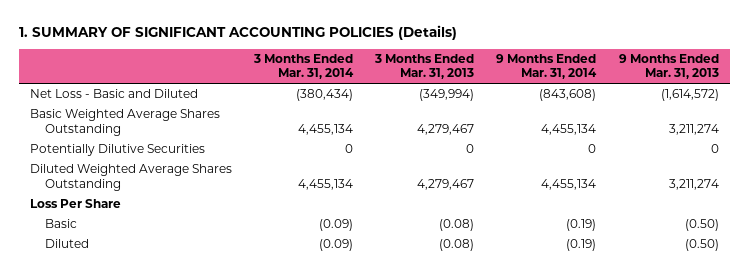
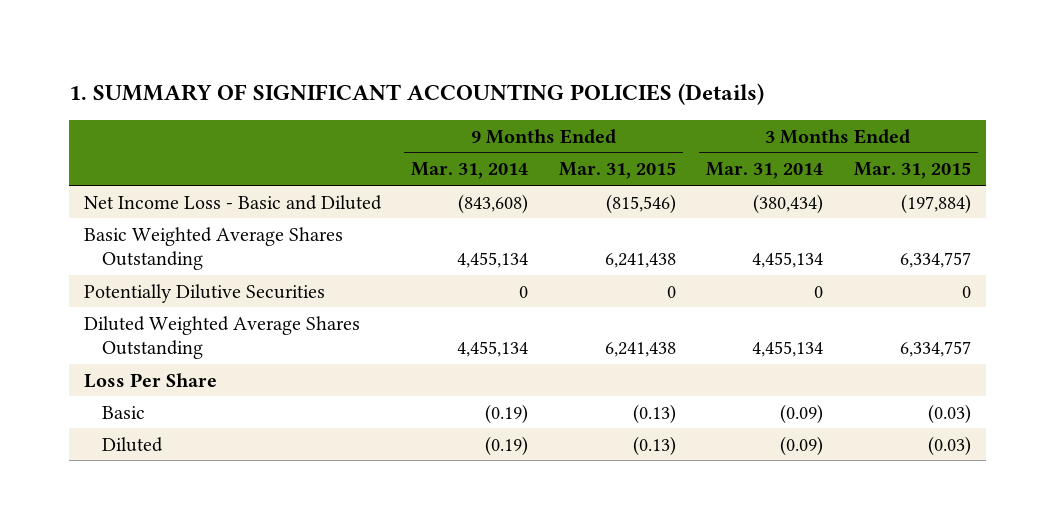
[374,53,475,80] 3 Months Ended Mar. 31, 2013 -> none
[618,53,719,80] 9 Months Ended Mar. 31, 2013 -> none
none -> [558,162,676,180] Mar. 31, 2015
none -> [853,162,971,180] Mar. 31, 2015
[29,89,198,99] Net Loss - Basic and Diluted -> [84,194,383,210] Net Income Loss - Basic and Diluted

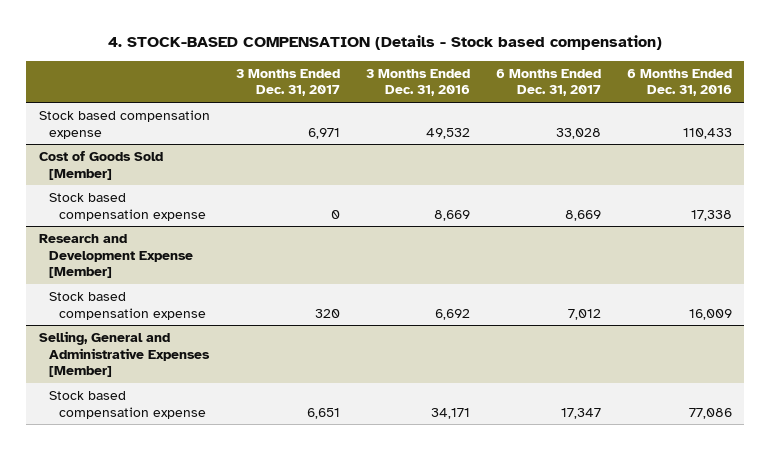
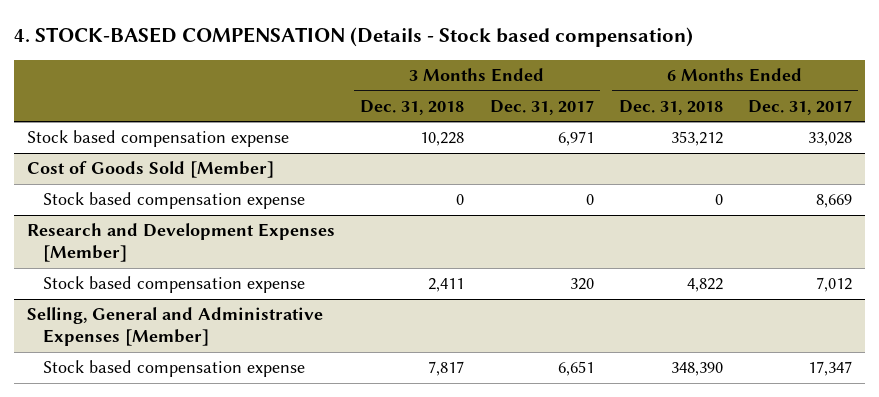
[365,68,470,97] 3 Months Ended Dec. 31, 2016 -> none
[626,68,732,97] 6 Months Ended Dec. 31, 2016 -> none
none -> [360,99,465,115] Dec. 31, 2018
none -> [618,99,723,115] Dec. 31, 2018
[38,233,193,279] Research and Development Expense [Member] -> [26,223,335,262] Research and Development Expenses [Member]

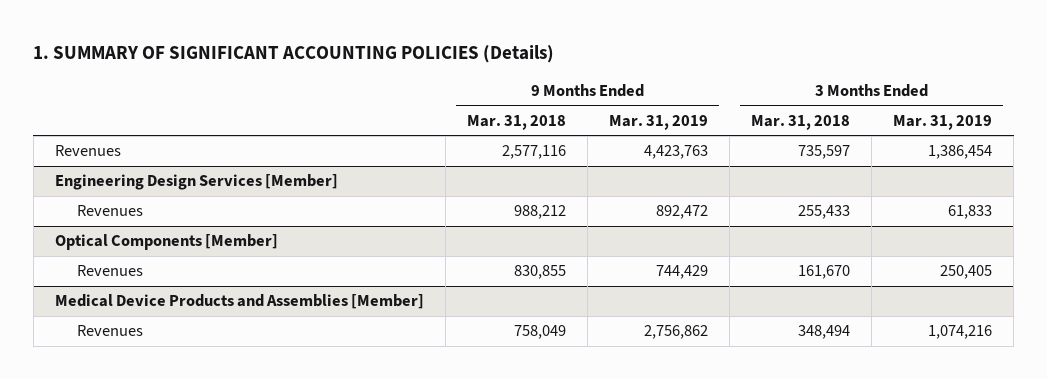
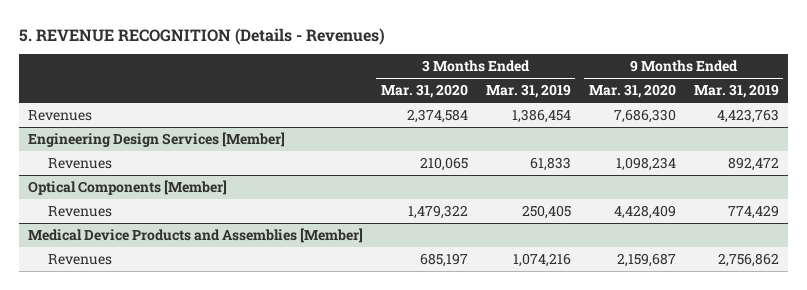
[33,44,555,63] 1. SUMMARY OF SIGNIFICANT ACCOUNTING POLICIES (Details) -> [19,27,386,45] 5. REVENUE RECOGNITION (Details - Revenues)
[466,114,566,130] Mar. 31, 2018 -> none
[751,114,851,130] Mar. 31, 2018 -> none
none -> [380,84,468,99] Mar. 31, 2020
none -> [588,84,676,99] Mar. 31, 2020
[656,265,709,280] 744,429 -> [727,204,779,219] 774,429

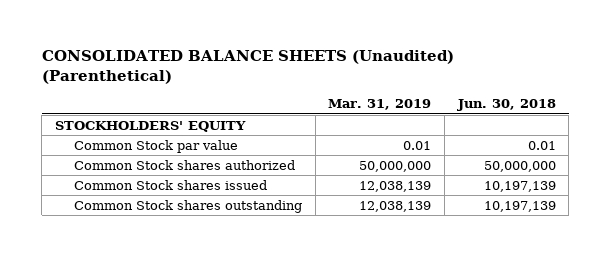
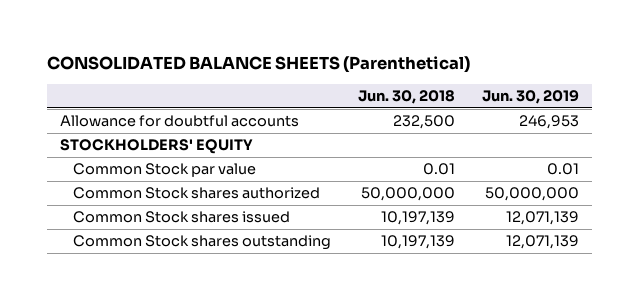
[41,50,454,85] CONSOLIDATED BALANCE SHEETS (Unaudited) (Parenthetical) -> [46,56,470,74] CONSOLIDATED BALANCE SHEETS (Parenthetical)
[328,99,432,111] Mar. 31, 2019 -> none
none -> [482,90,580,105] Jun. 30, 2019
none -> [60,115,300,128] Allowance for doubtful accounts

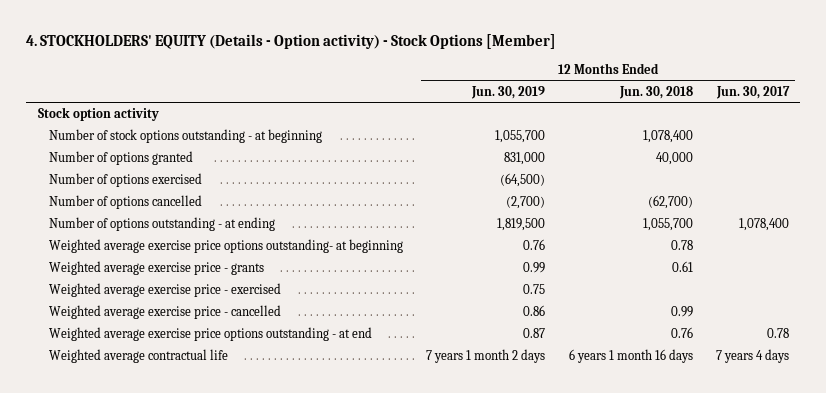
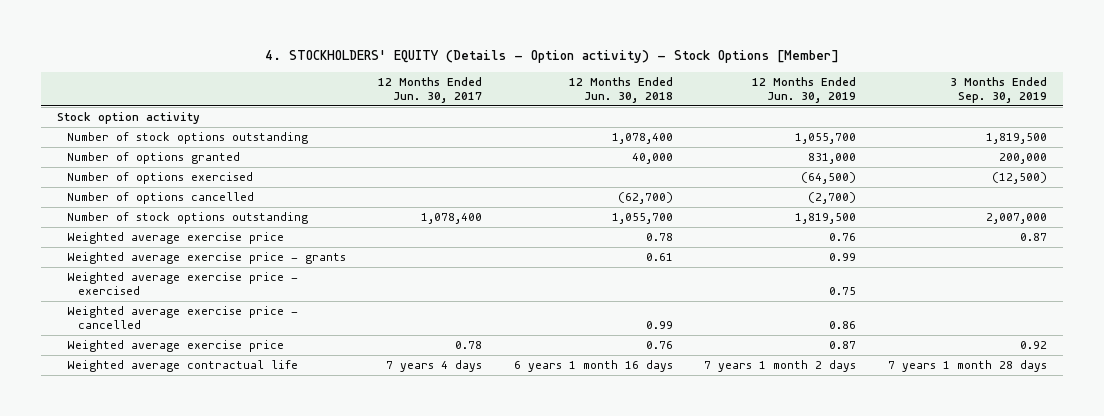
none -> [950,76,1048,103] 3 Months Ended Sep. 30, 2019
[49,129,323,144] Number of stock options outstanding - at beginning -> [67,132,309,145] Number of stock options outstanding
[49,217,276,232] Number of options outstanding - at ending -> [67,212,309,225] Number of stock options outstanding
[49,239,404,254] Weighted average exercise price options outstanding- at beginning -> [67,232,285,245] Weighted average exercise price
[49,327,373,342] Weighted average exercise price options outstanding - at end -> [67,340,285,353] Weighted average exercise price

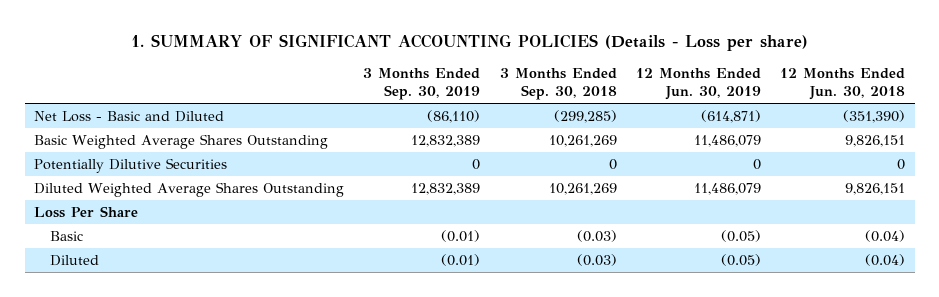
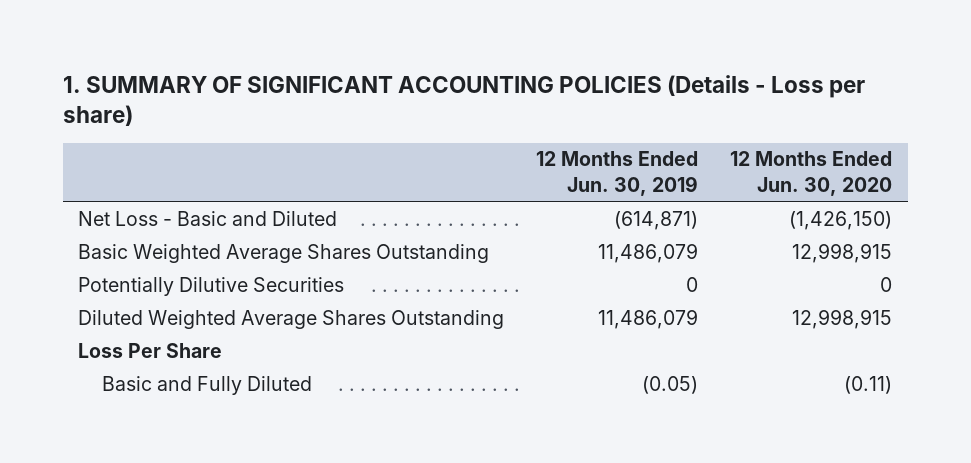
[363,68,481,101] 3 Months Ended Sep. 30, 2019 -> none
[499,68,617,101] 3 Months Ended Sep. 30, 2018 -> none
[780,68,906,101] 12 Months Ended Jun. 30, 2018 -> none
none -> [730,151,893,196] 12 Months Ended Jun. 30, 2020
[50,230,84,241] Basic -> none
[50,254,100,266] Diluted -> none
none -> [101,375,312,395] Basic and Fully Diluted

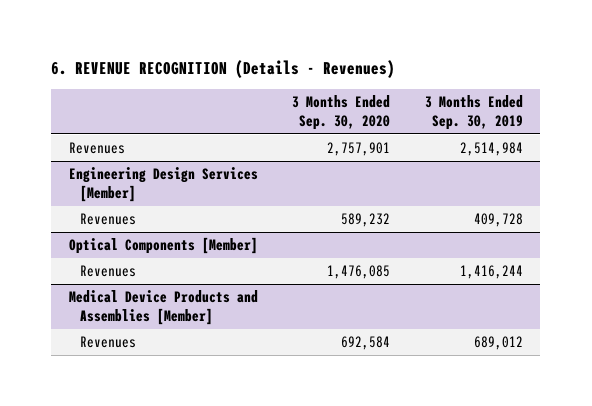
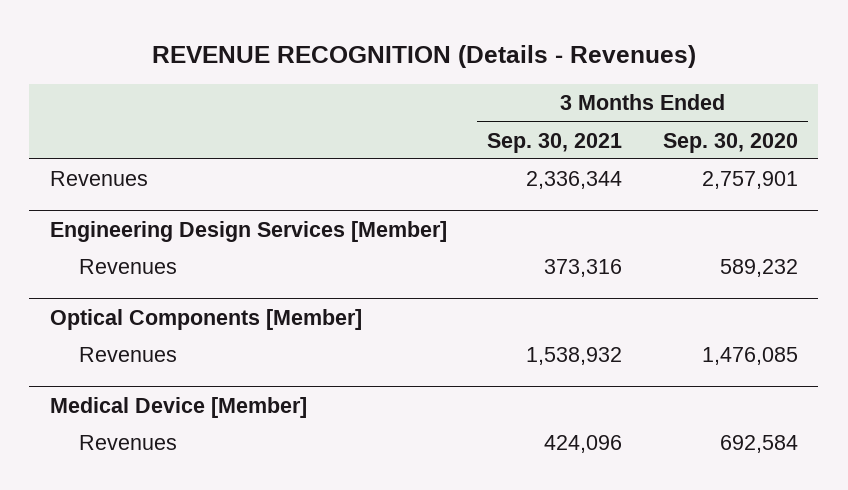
[51,60,396,79] 6. REVENUE RECOGNITION (Details - Revenues) -> [151,44,696,68] REVENUE RECOGNITION (Details - Revenues)
[425,95,524,131] 3 Months Ended Sep. 30, 2019 -> none
none -> [487,132,623,153] Sep. 30, 2021
[68,290,258,326] Medical Device Products and Assemblies [Member] -> [49,396,307,418] Medical Device [Member]

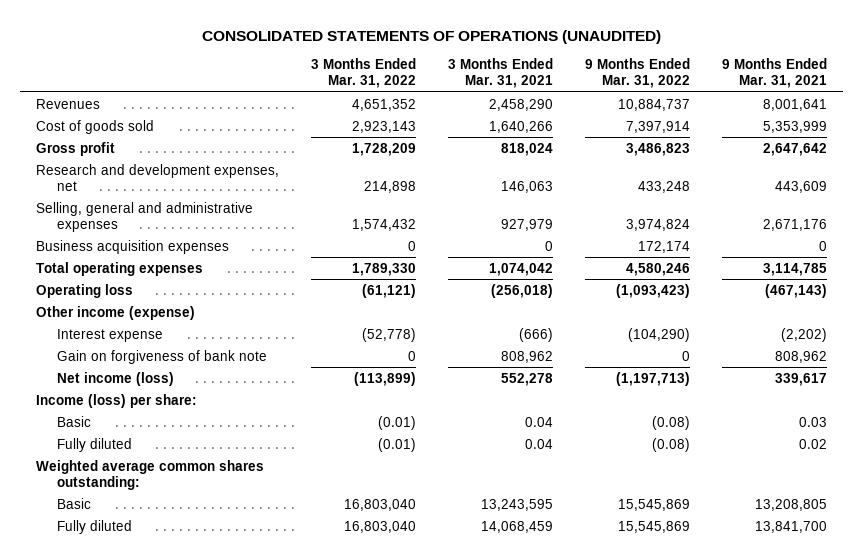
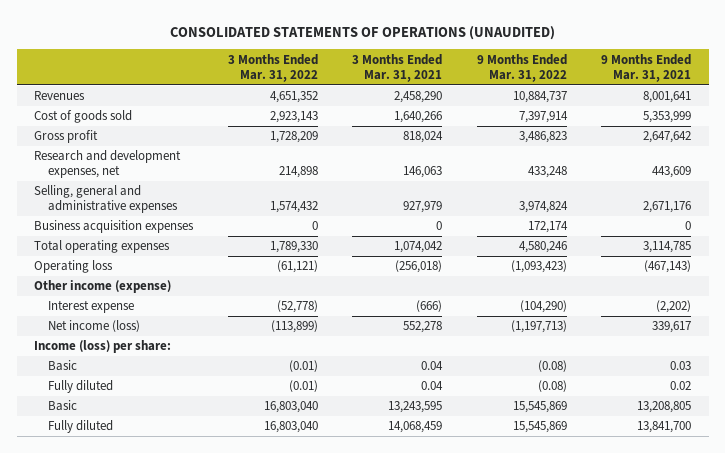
[56,349,267,364] Gain on forgiveness of bank note -> none
[36,459,265,490] Weighted average common shares outstanding: -> none

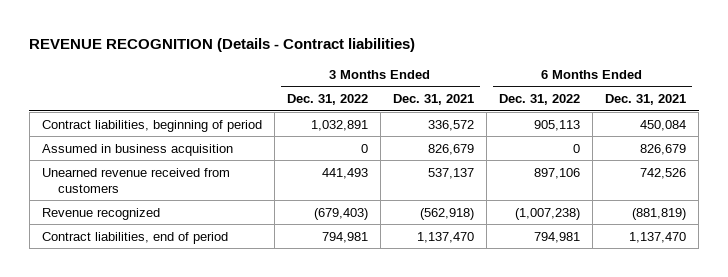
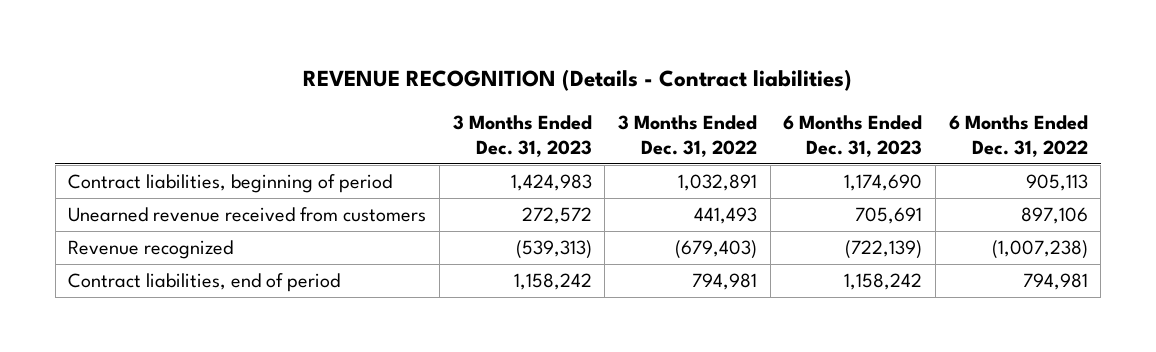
[392,93,474,105] Dec. 31, 2021 -> none
[604,93,686,105] Dec. 31, 2021 -> none
none -> [452,114,592,157] 3 Months Ended Dec. 31, 2023
none -> [783,114,923,157] 6 Months Ended Dec. 31, 2023
[41,143,233,156] Assumed in business acquisition -> none

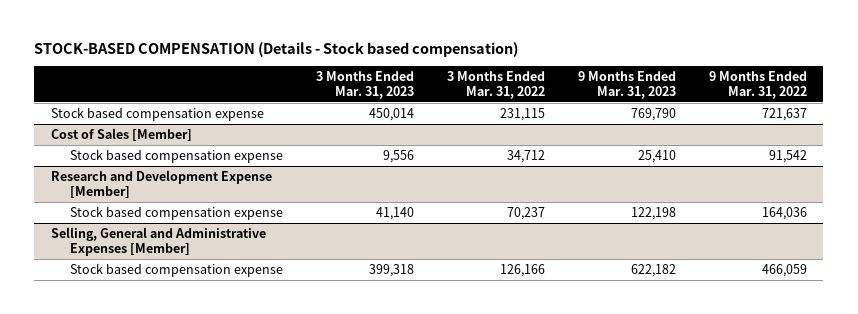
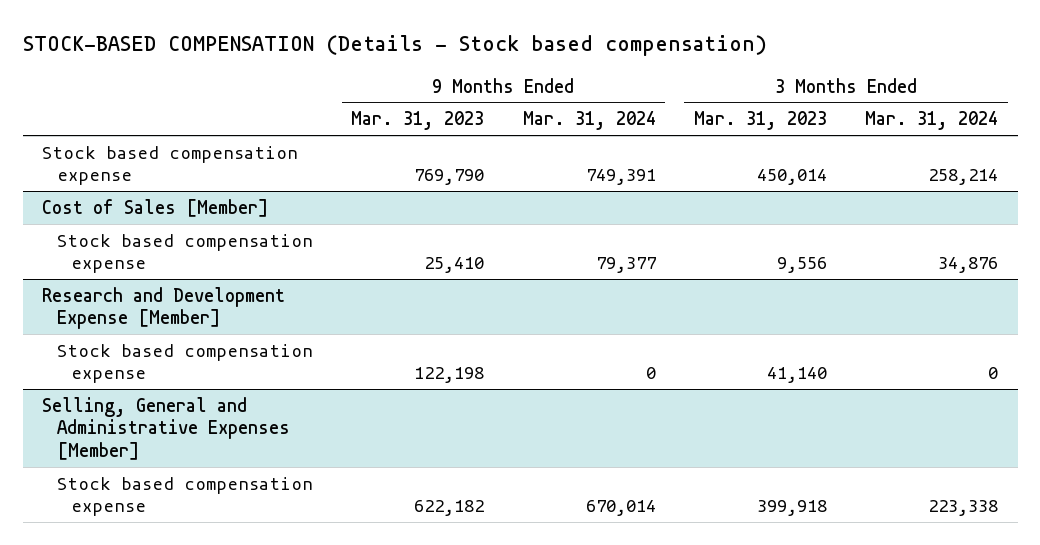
[446,71,545,99] 3 Months Ended Mar. 31, 2022 -> none
[708,71,807,99] 9 Months Ended Mar. 31, 2022 -> none
none -> [522,111,656,131] Mar. 31, 2024
none -> [865,111,999,131] Mar. 31, 2024
[368,264,414,278] 399,318 -> [756,500,827,517] 399,918

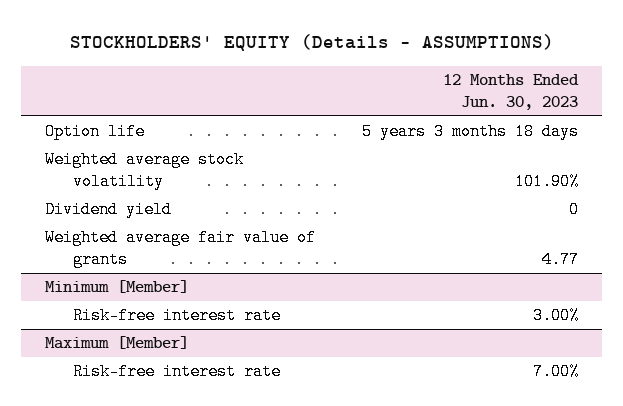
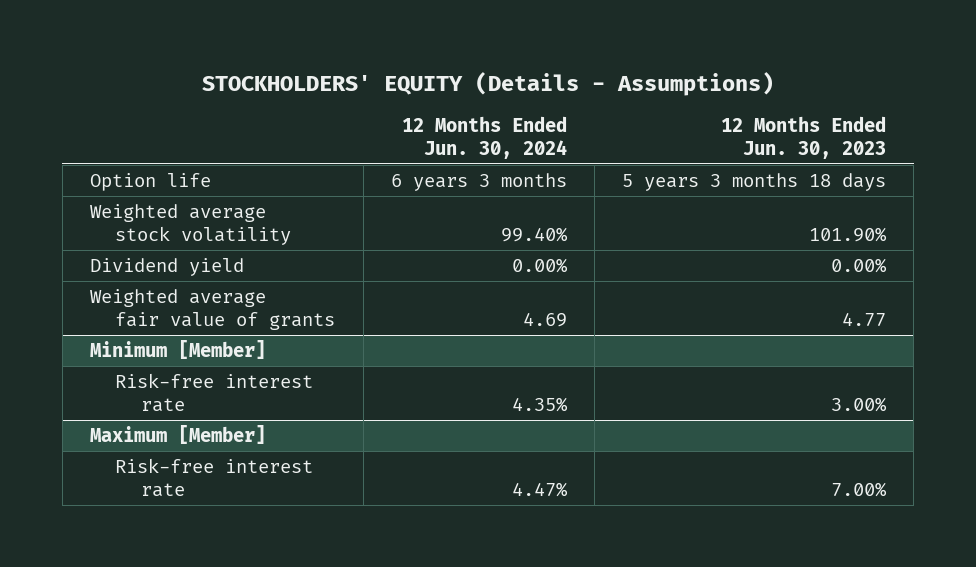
[69,34,554,52] STOCKHOLDERS' EQUITY (Details - ASSUMPTIONS) -> [202,72,775,97] STOCKHOLDERS' EQUITY (Details - Assumptions)
none -> [401,115,567,159] 12 Months Ended Jun. 30, 2024
[569,201,580,219] 0 -> [831,257,888,273] 0.00%

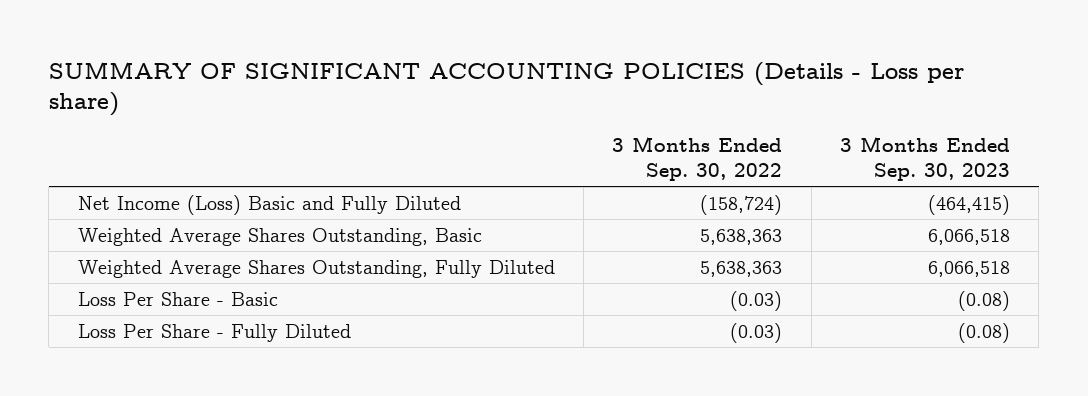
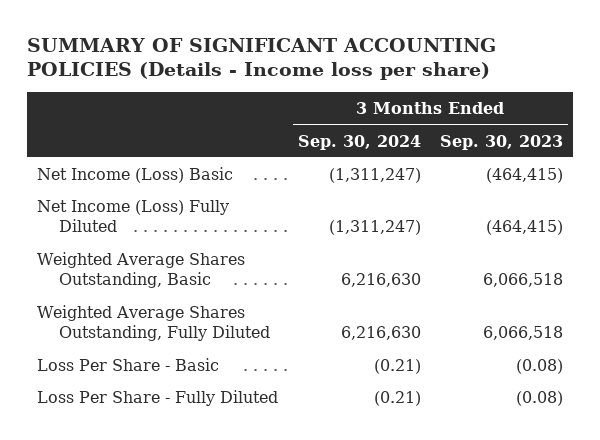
[48,62,964,117] SUMMARY OF SIGNIFICANT ACCOUNTING POLICIES (Details - Loss per share) -> [26,37,496,81] SUMMARY OF SIGNIFICANT ACCOUNTING POLICIES (Details - Income loss per share)
[612,135,783,181] 3 Months Ended Sep. 30, 2022 -> none
none -> [297,134,421,150] Sep. 30, 2024
[77,194,461,215] Net Income (Loss) Basic and Fully Diluted -> [36,166,233,183] Net Income (Loss) Basic
none -> [36,199,229,233] Net Income (Loss) Fully Diluted

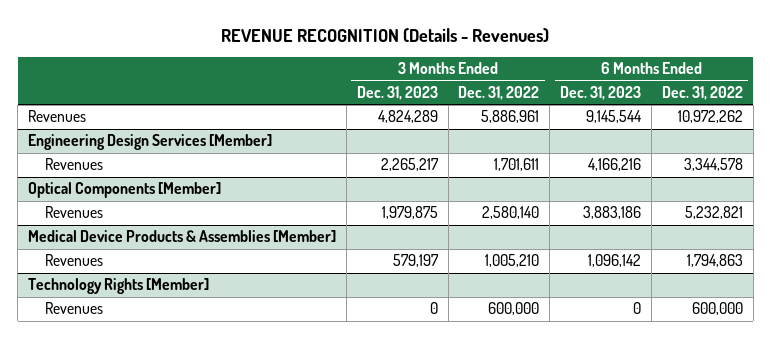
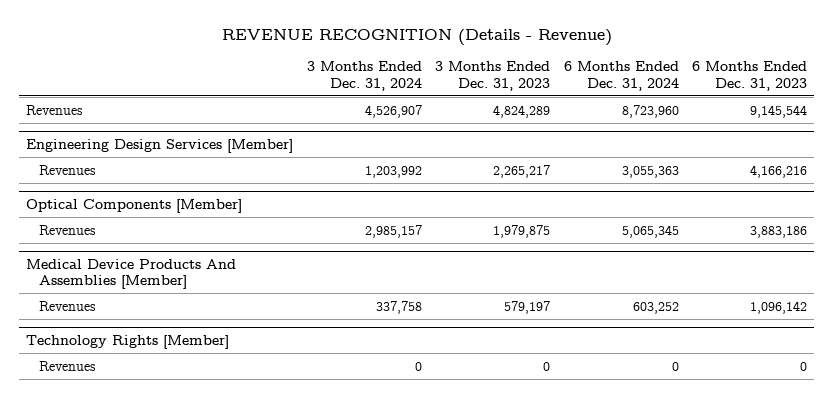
[221,27,550,43] REVENUE RECOGNITION (Details - Revenues) -> [221,29,612,47] REVENUE RECOGNITION (Details - Revenue)
[458,86,540,101] Dec. 31, 2022 -> none
[661,86,743,101] Dec. 31, 2022 -> none
none -> [306,61,422,91] 3 Months Ended Dec. 31, 2024
none -> [563,61,679,91] 6 Months Ended Dec. 31, 2024
[27,230,336,243] Medical Device Products & Assemblies [Member] -> [26,258,237,290] Medical Device Products And Assemblies [Member]

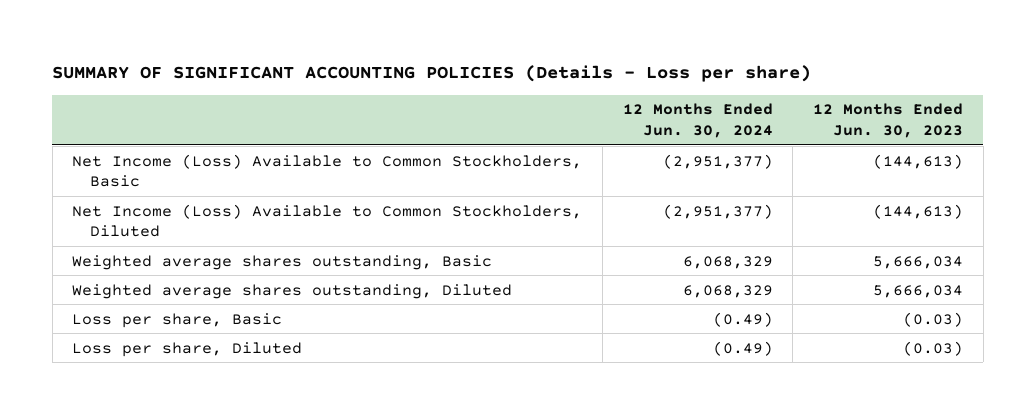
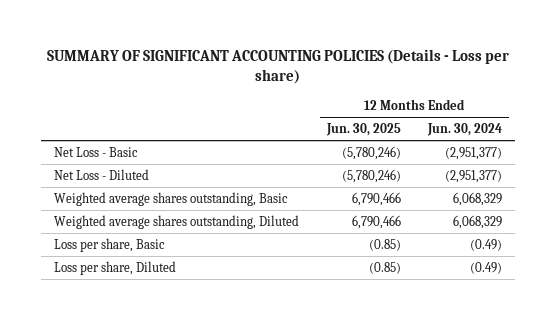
[813,103,964,138] 12 Months Ended Jun. 30, 2023 -> none
none -> [325,123,401,137] Jun. 30, 2025
[72,153,583,188] Net Income (Loss) Available to Common Stockholders, Basic -> [54,146,139,157] Net Loss - Basic
[72,203,583,238] Net Income (Loss) Available to Common Stockholders, Diluted -> [54,168,150,180] Net Loss - Diluted

